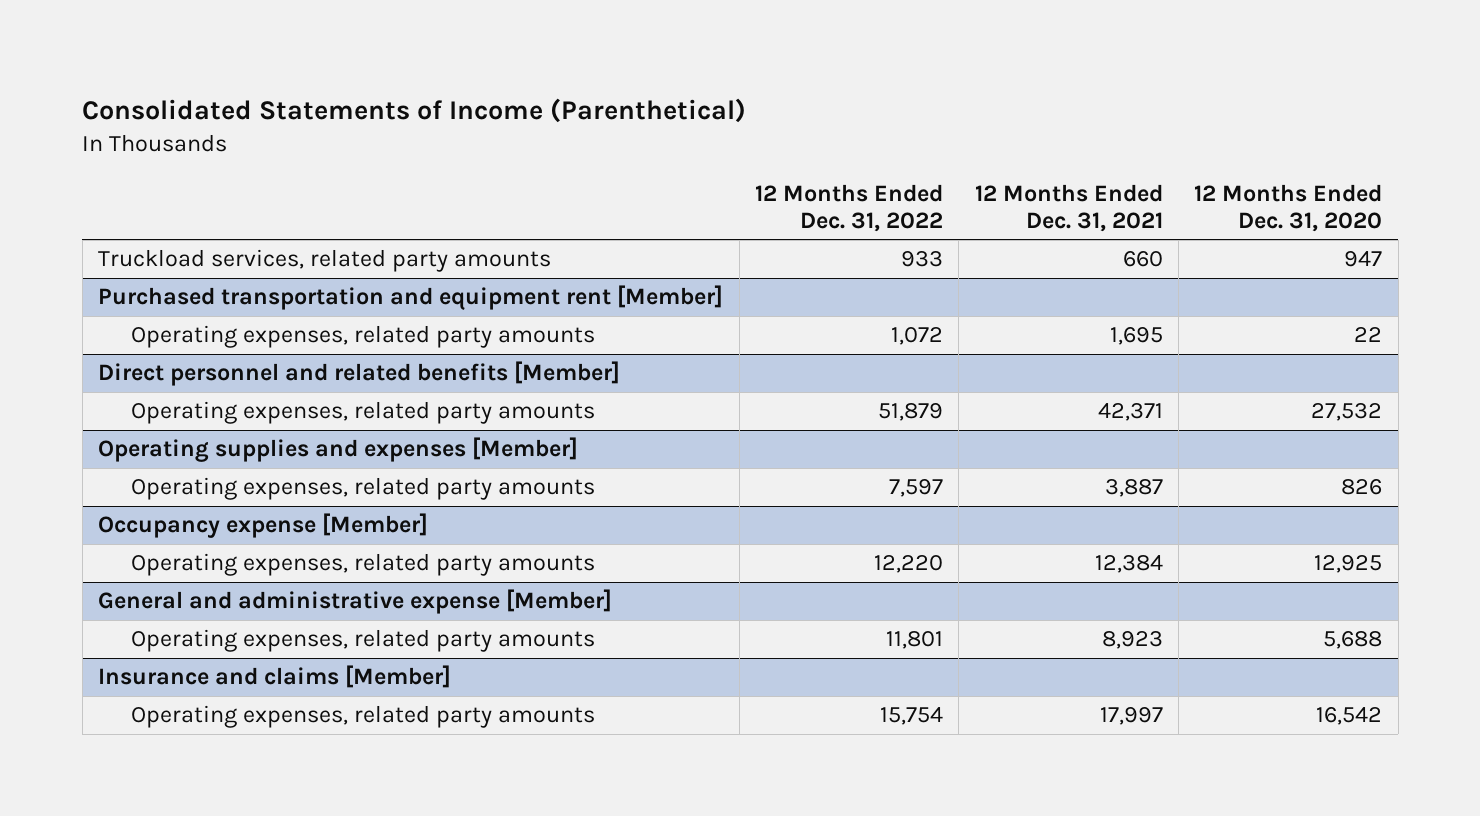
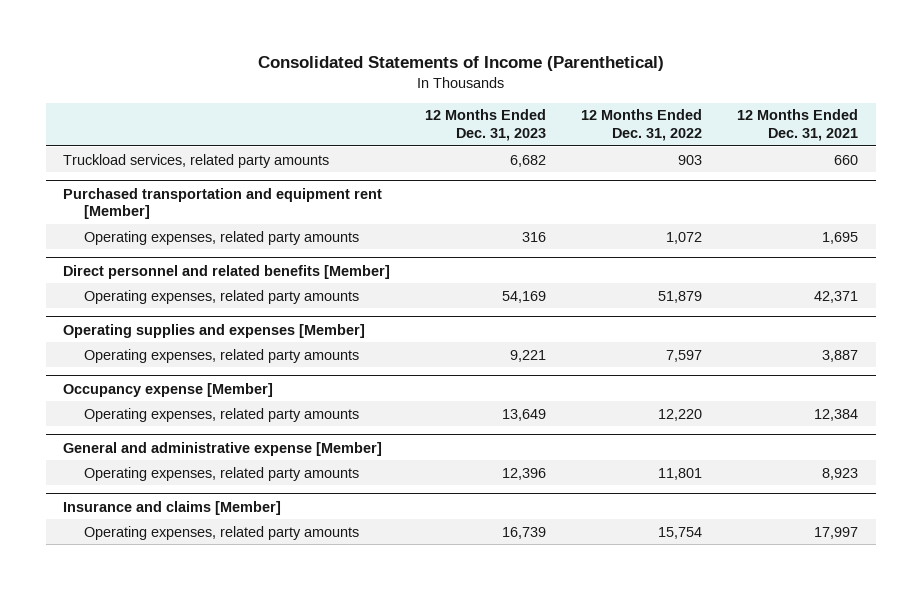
[1194,183,1383,232] 12 Months Ended Dec. 31, 2020 -> none
none -> [425,109,547,141] 12 Months Ended Dec. 31, 2023
[900,251,943,268] 933 -> [678,154,703,165] 903

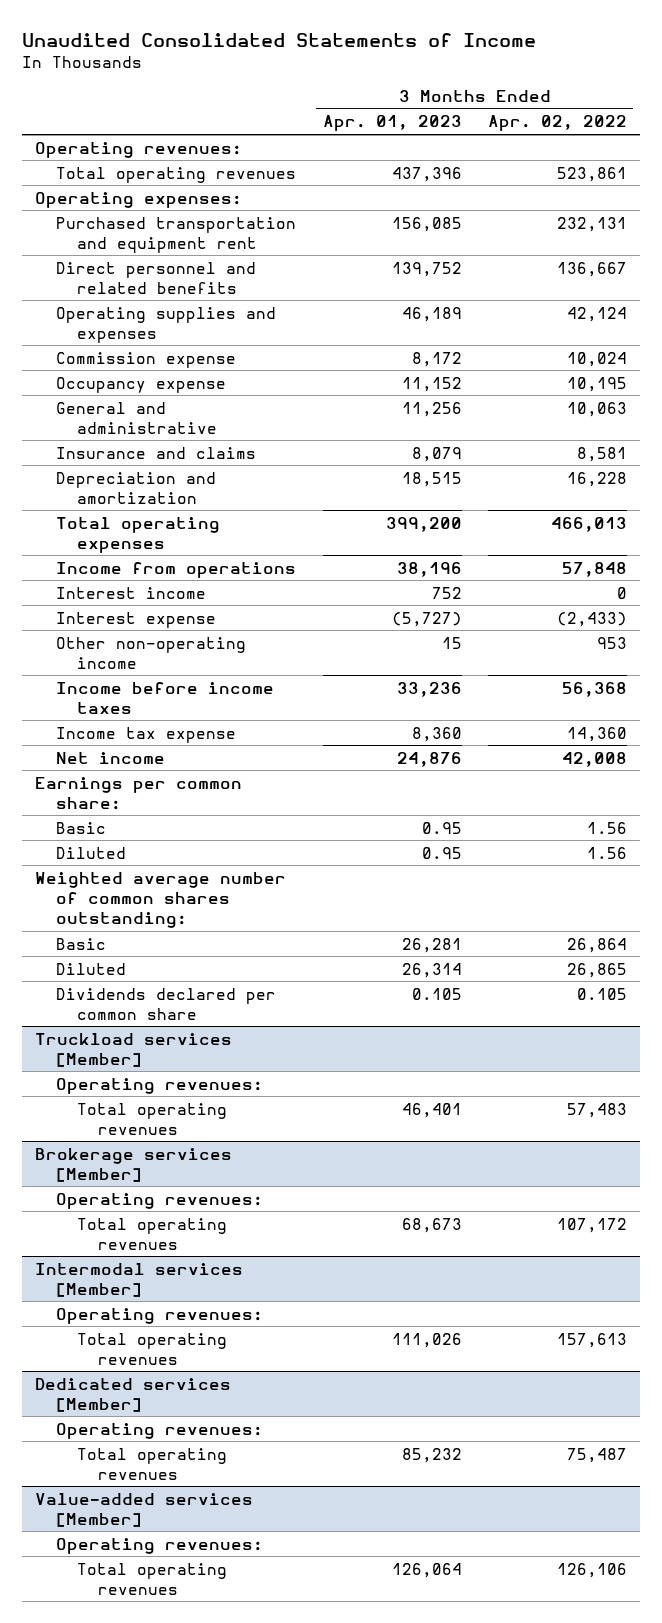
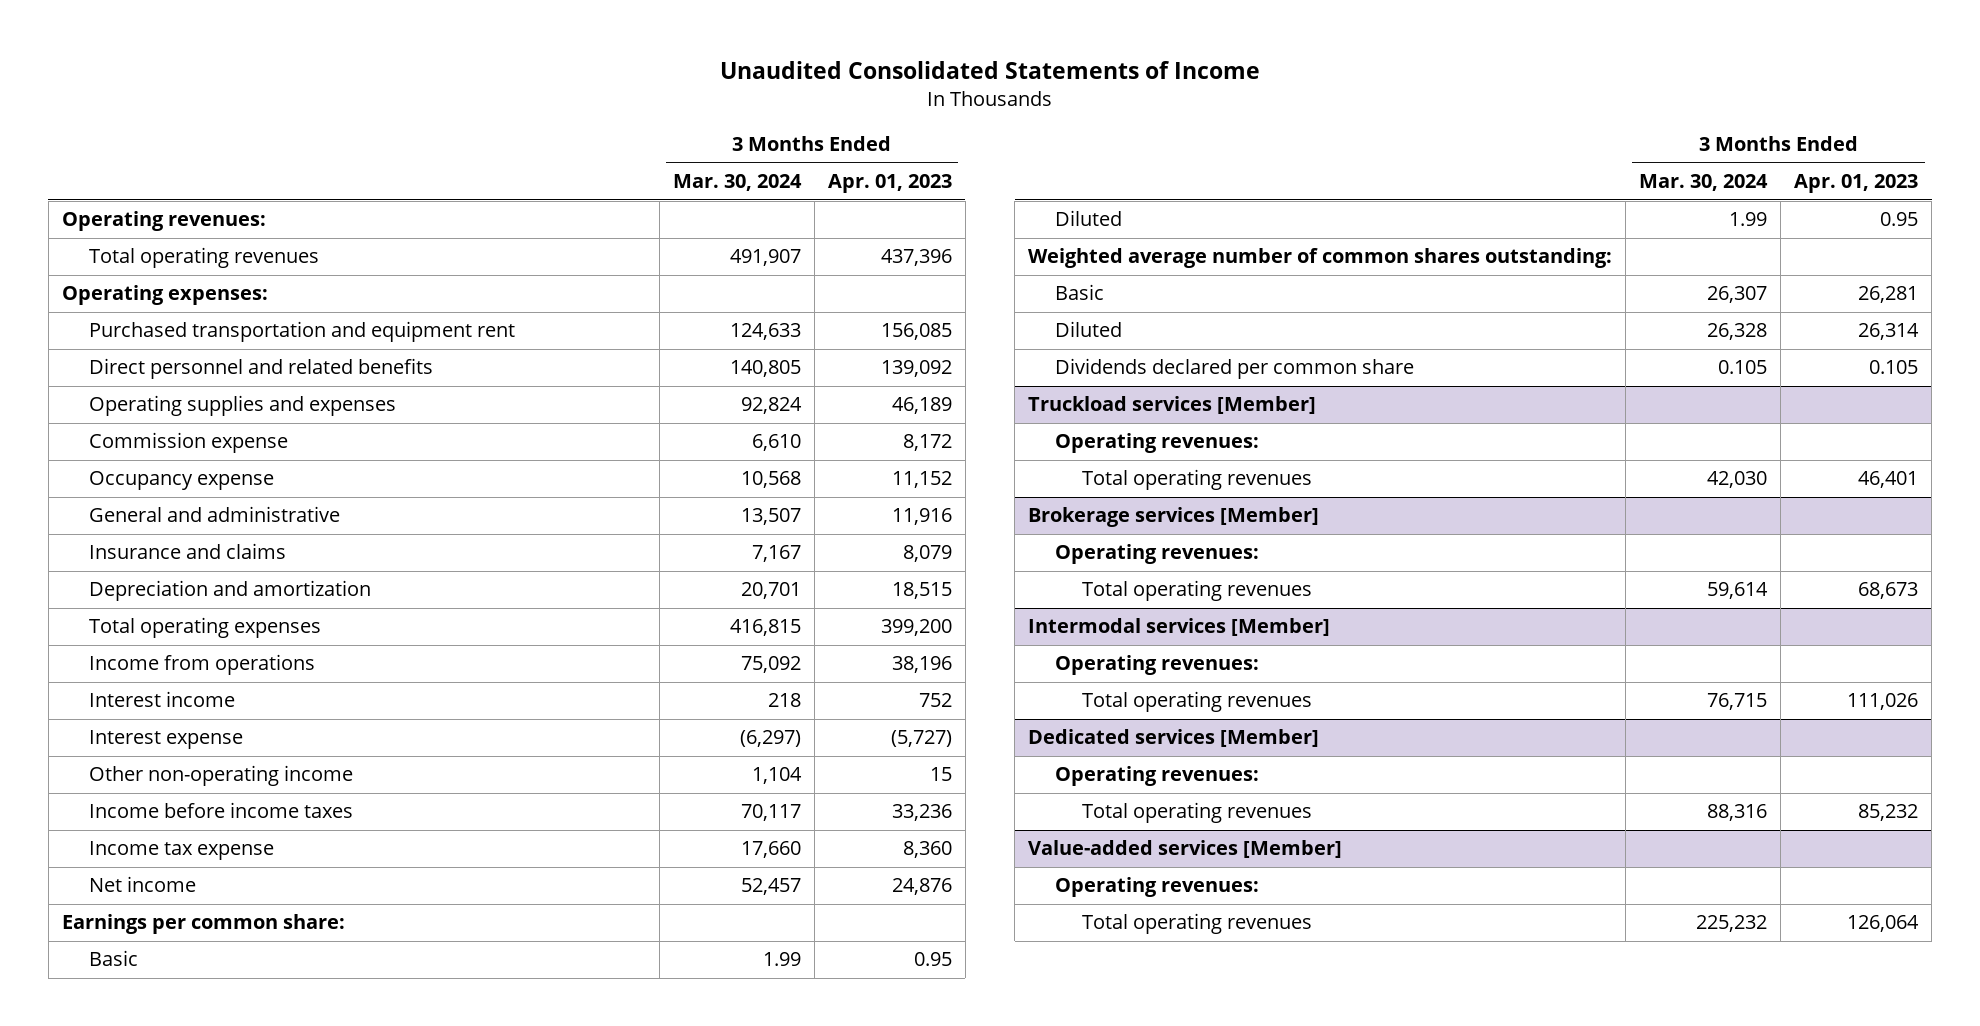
[487,115,627,132] Apr. 02, 2022 -> none
none -> [672,174,802,192] Mar. 30, 2024
[391,261,462,277] 139,752 -> [880,360,952,378] 139,092
[401,401,462,417] 11,256 -> [891,508,952,526] 11,916

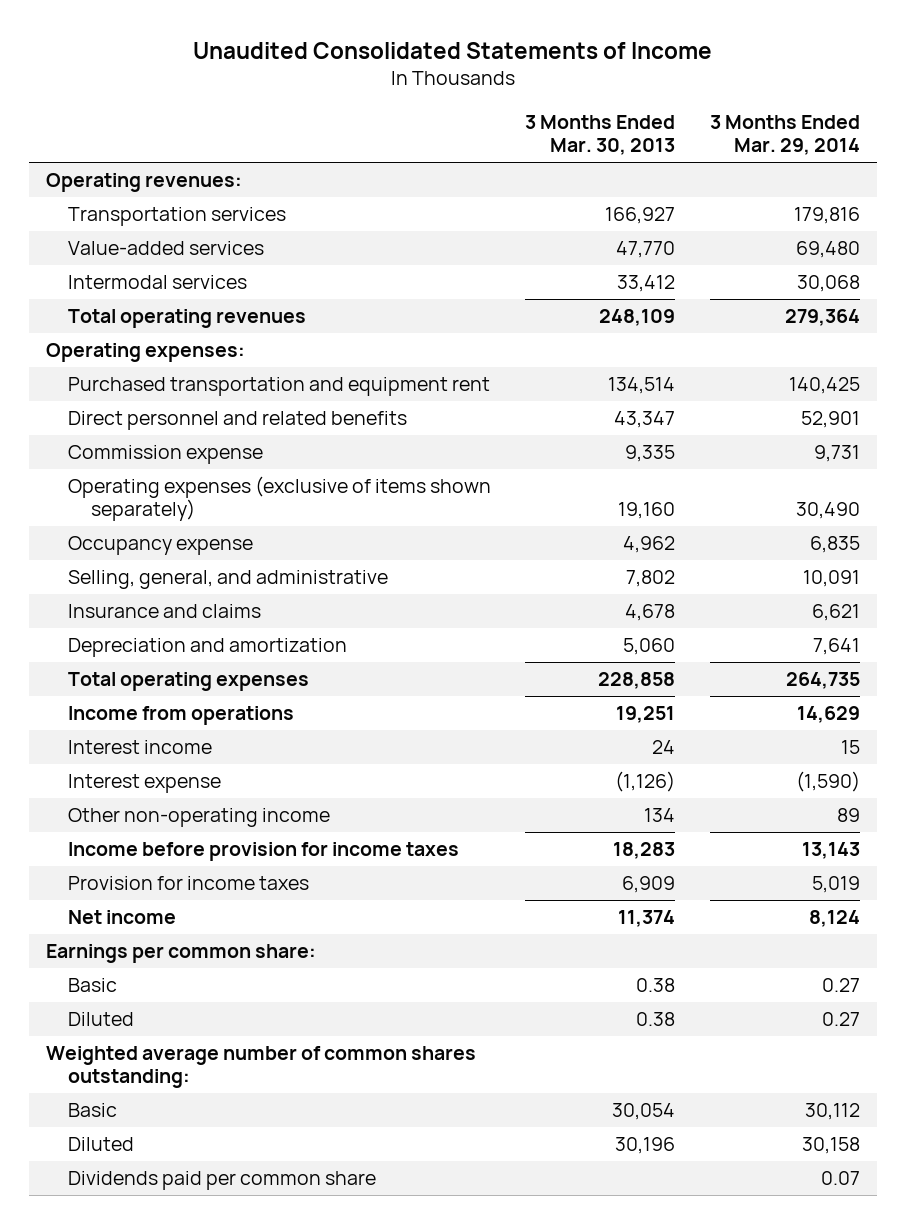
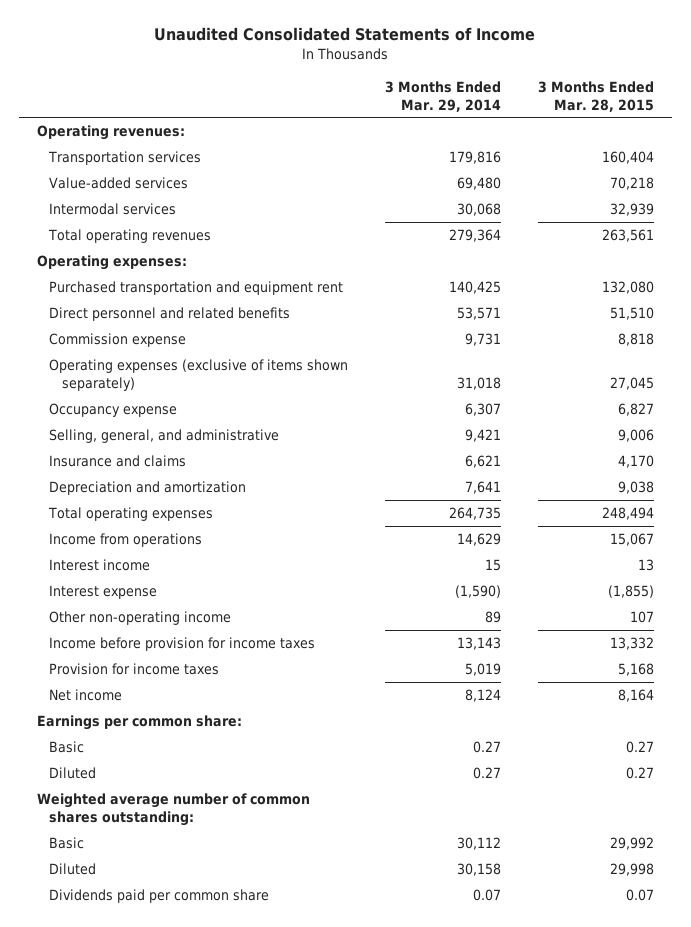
[525,114,676,156] 3 Months Ended Mar. 30, 2013 -> none
none -> [537,80,654,112] 3 Months Ended Mar. 28, 2015
[800,411,860,429] 52,901 -> [456,307,501,321] 53,571
[795,502,860,520] 30,490 -> [456,377,501,391] 31,018
[809,536,860,554] 6,835 -> [464,403,501,417] 6,307
[802,570,860,588] 10,091 -> [464,429,501,443] 9,421

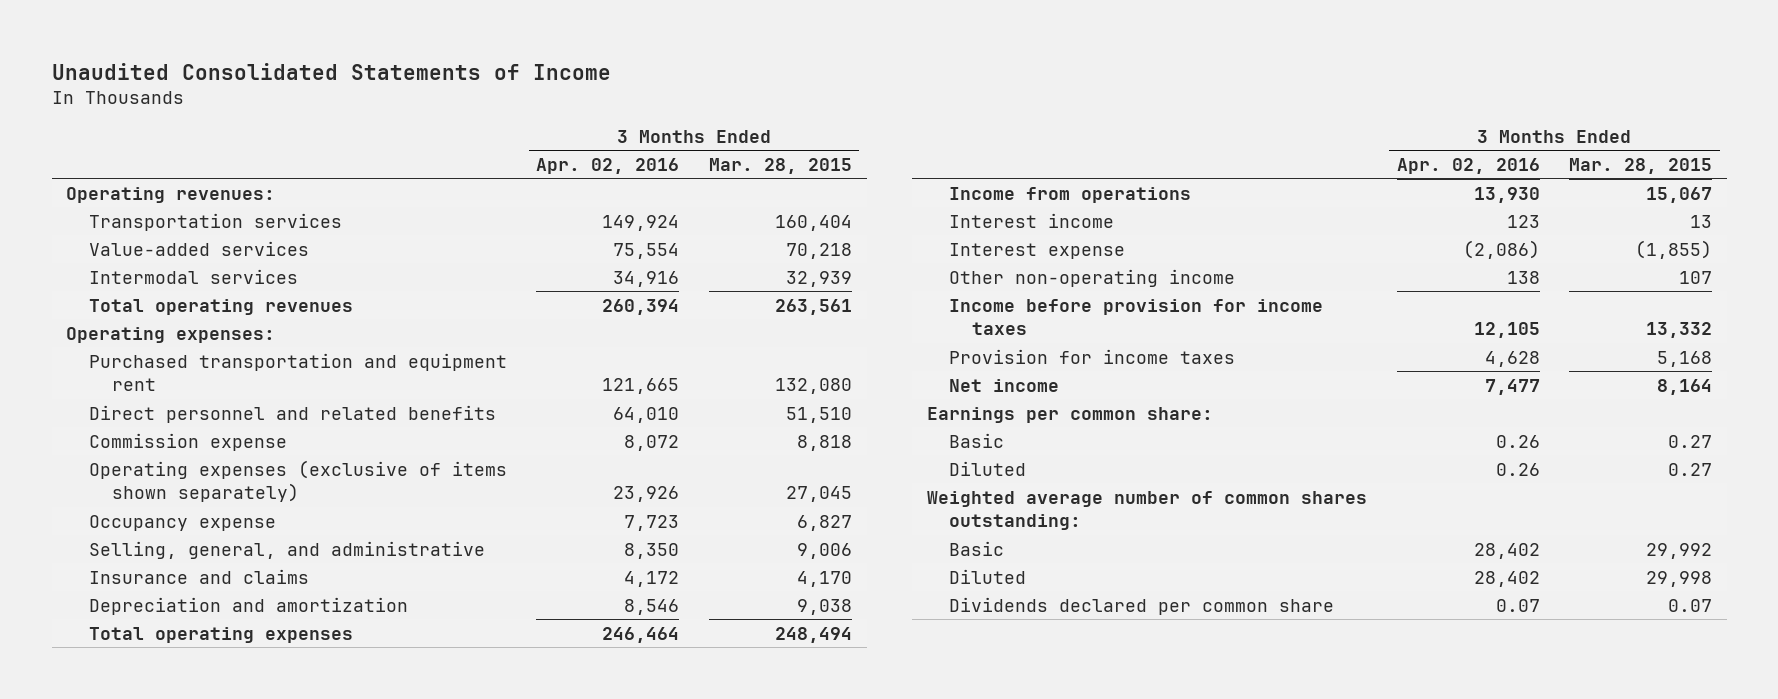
[384,80,501,112] 3 Months Ended Mar. 29, 2014 -> none
none -> [536,157,680,174] Apr. 02, 2016
[49,889,270,904] Dividends paid per common share -> [949,596,1335,615] Dividends declared per common share

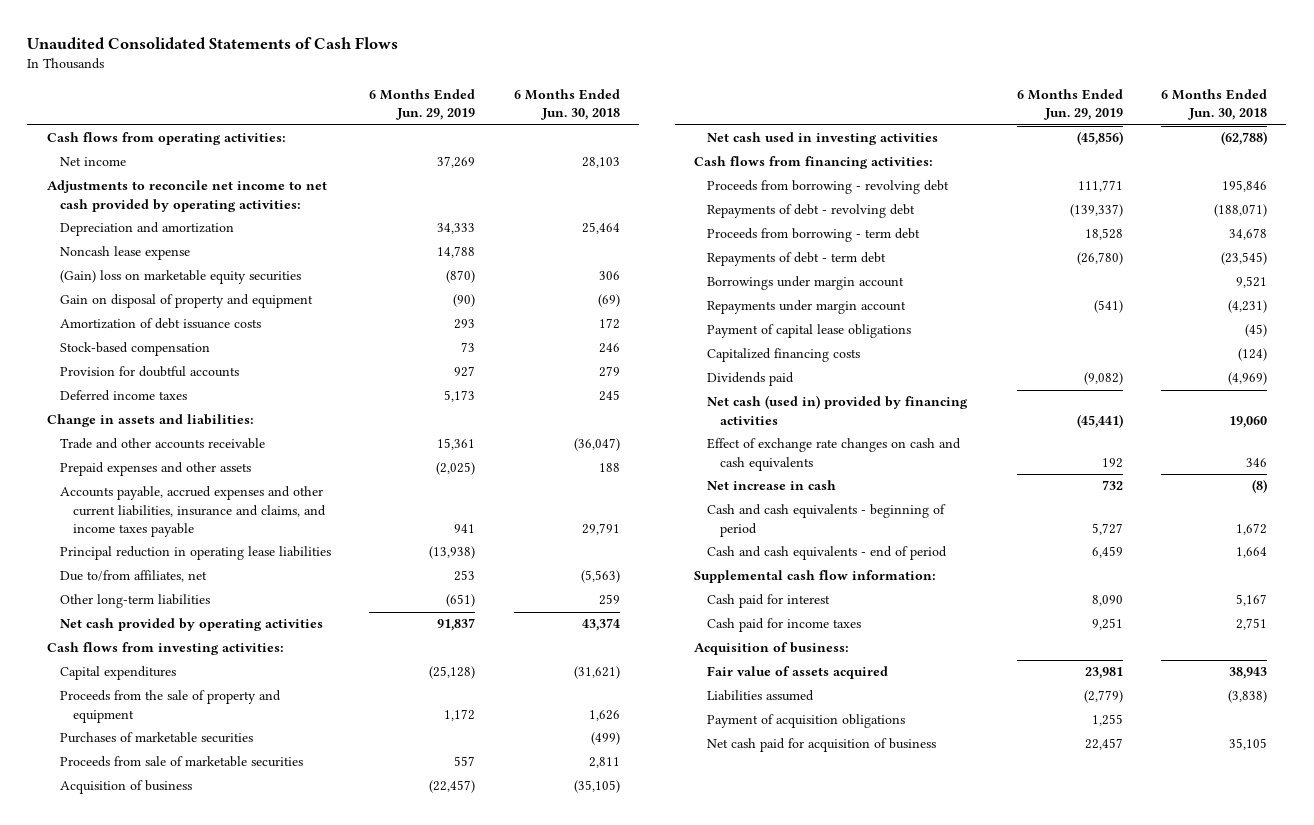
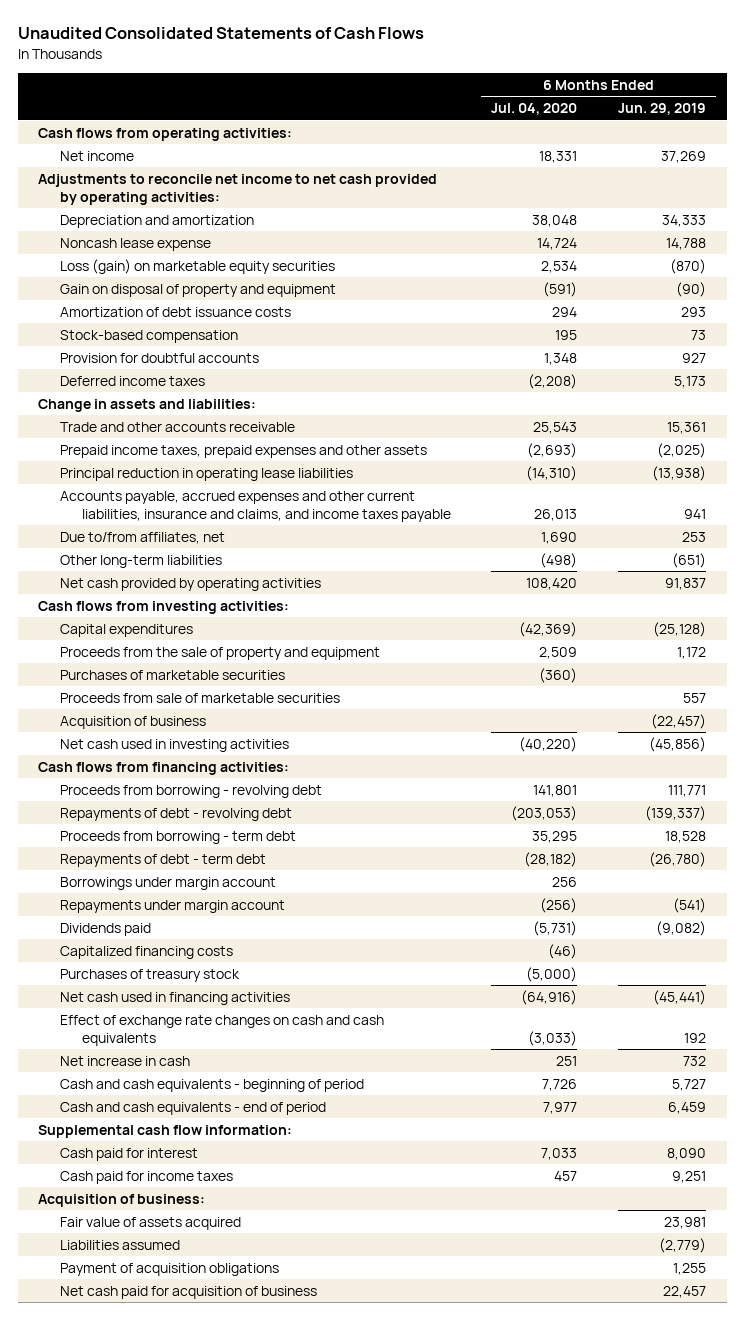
[513,89,620,121] 6 Months Ended Jun. 30, 2018 -> none
none -> [491,103,578,116] Jul. 04, 2020
[59,270,301,285] (Gain) loss on marketable equity securities -> [59,258,335,274] Loss (gain) on marketable equity securities
[59,462,251,477] Prepaid expenses and other assets -> [59,444,427,458] Prepaid income taxes, prepaid expenses and other assets
[59,486,326,537] Accounts payable, accrued expenses and other current liabilities, insurance and claims, and income taxes payable -> [59,490,451,522] Accounts payable, accrued expenses and other current liabilities, insurance and claims, and income taxes payable
[706,324,911,339] Payment of capital lease obligations -> none
[706,348,860,363] Capitalized financing costs -> [59,945,233,959] Capitalized financing costs
none -> [59,968,240,982] Purchases of treasury stock
[706,395,968,425] Net cash (used in) provided by financing activities -> [59,991,290,1005] Net cash used in financing activities

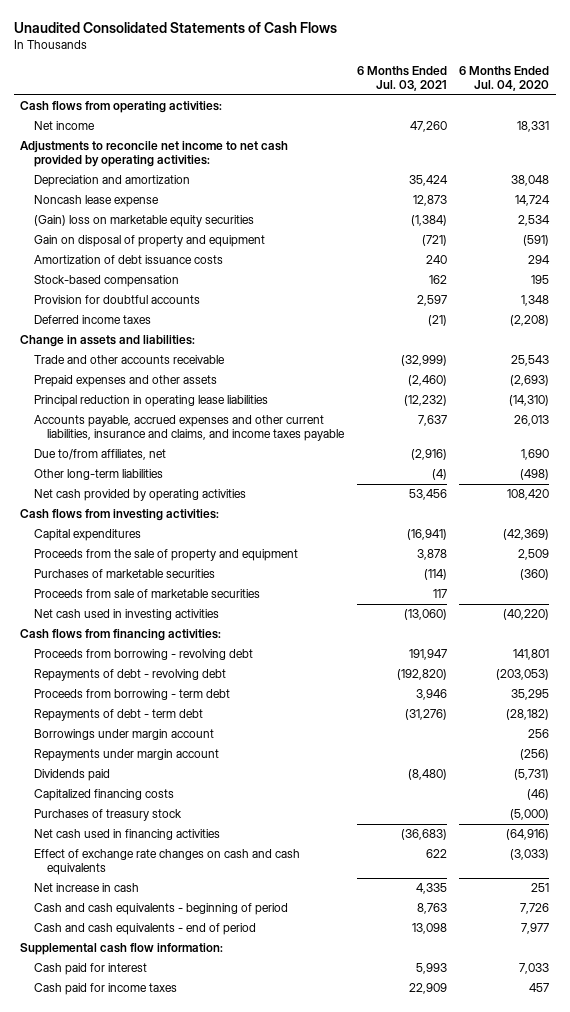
[618,103,707,116] Jun. 29, 2019 -> none
none -> [356,66,447,92] 6 Months Ended Jul. 03, 2021
[59,258,335,274] Loss (gain) on marketable equity securities -> [33,215,254,228] (Gain) loss on marketable equity securities
[59,444,427,458] Prepaid income taxes, prepaid expenses and other assets -> [33,375,217,388] Prepaid expenses and other assets
[59,715,206,729] Acquisition of business -> none
[37,1193,205,1207] Acquisition of business: -> none
[59,1216,241,1230] Fair value of assets acquired -> none
[59,1239,180,1250] Liabilities assumed -> none
[59,1262,279,1276] Payment of acquisition obligations -> none
[59,1285,317,1299] Net cash paid for acquisition of business -> none

